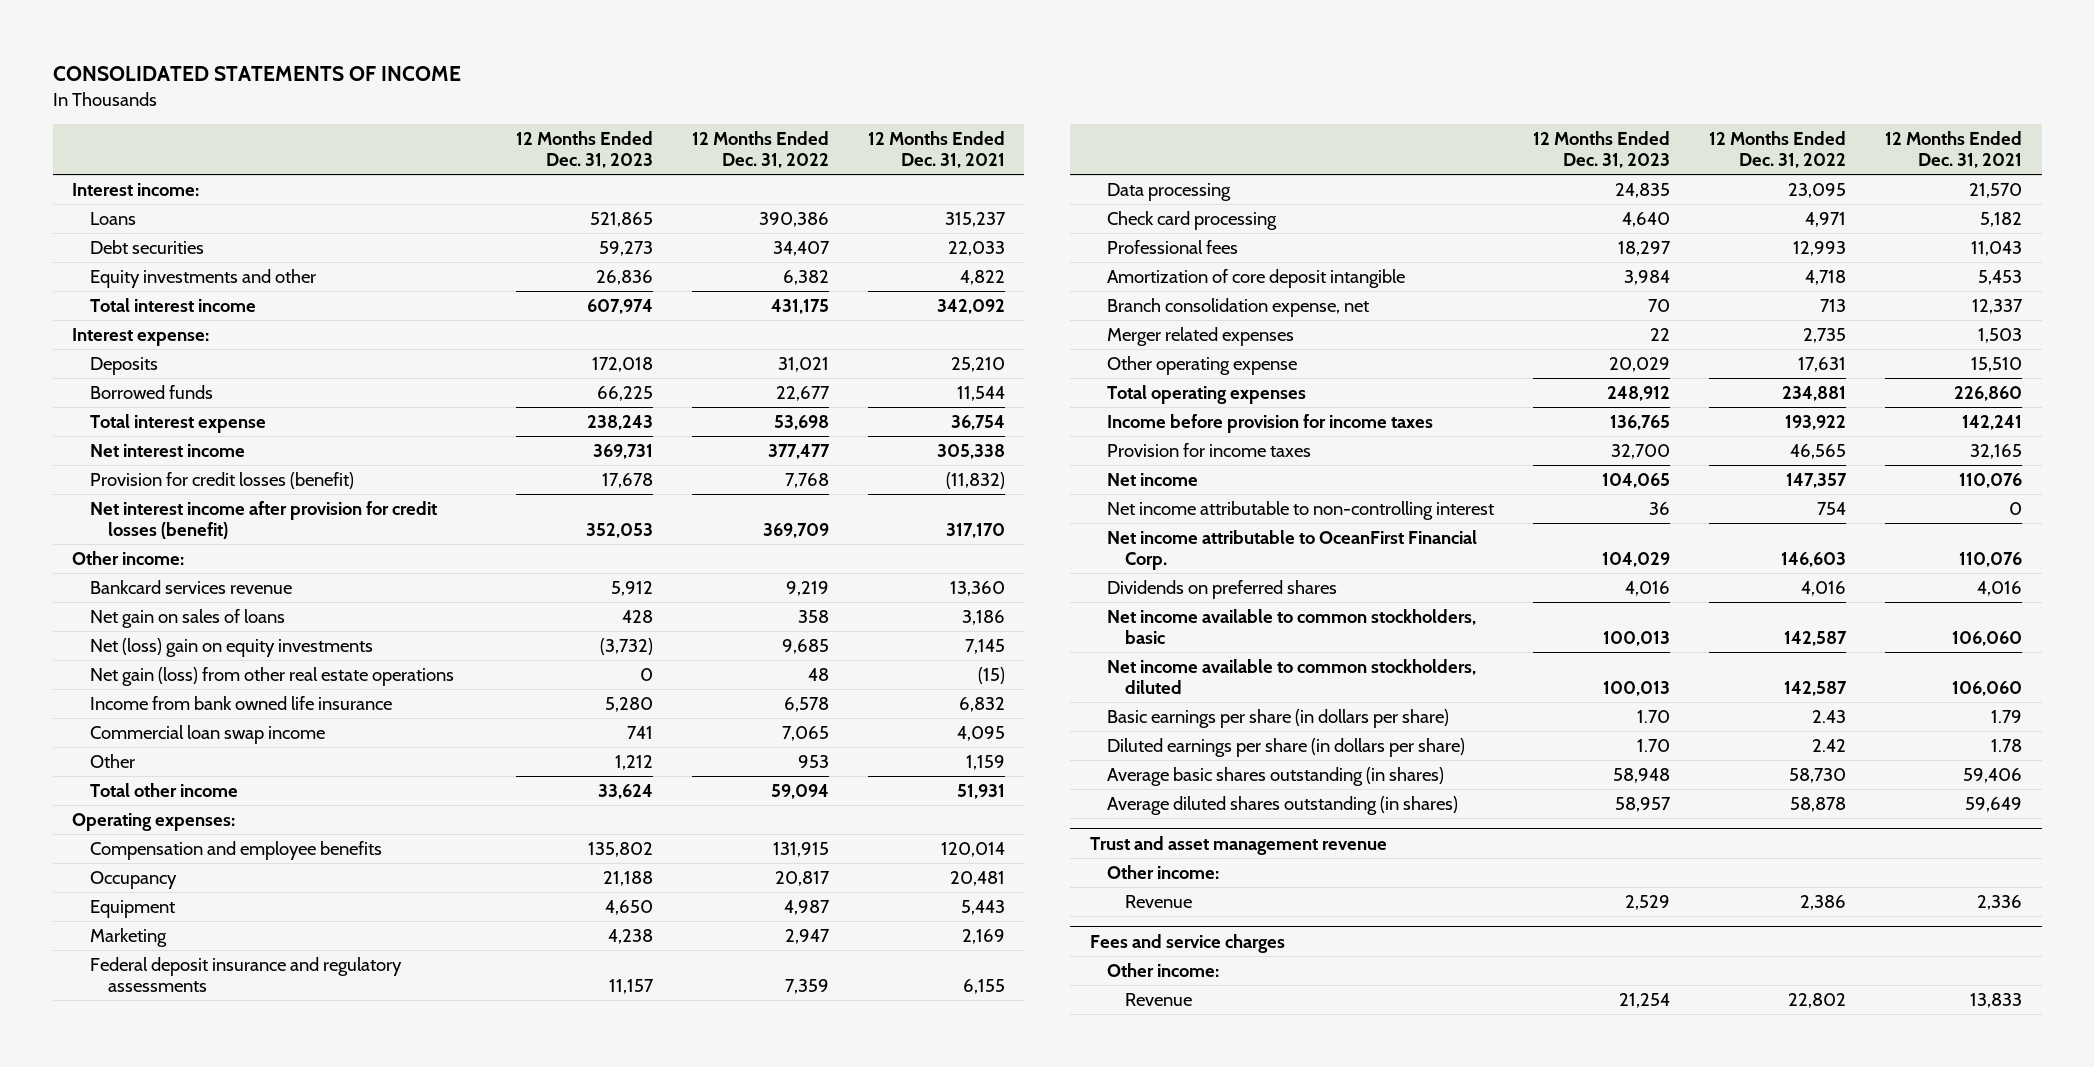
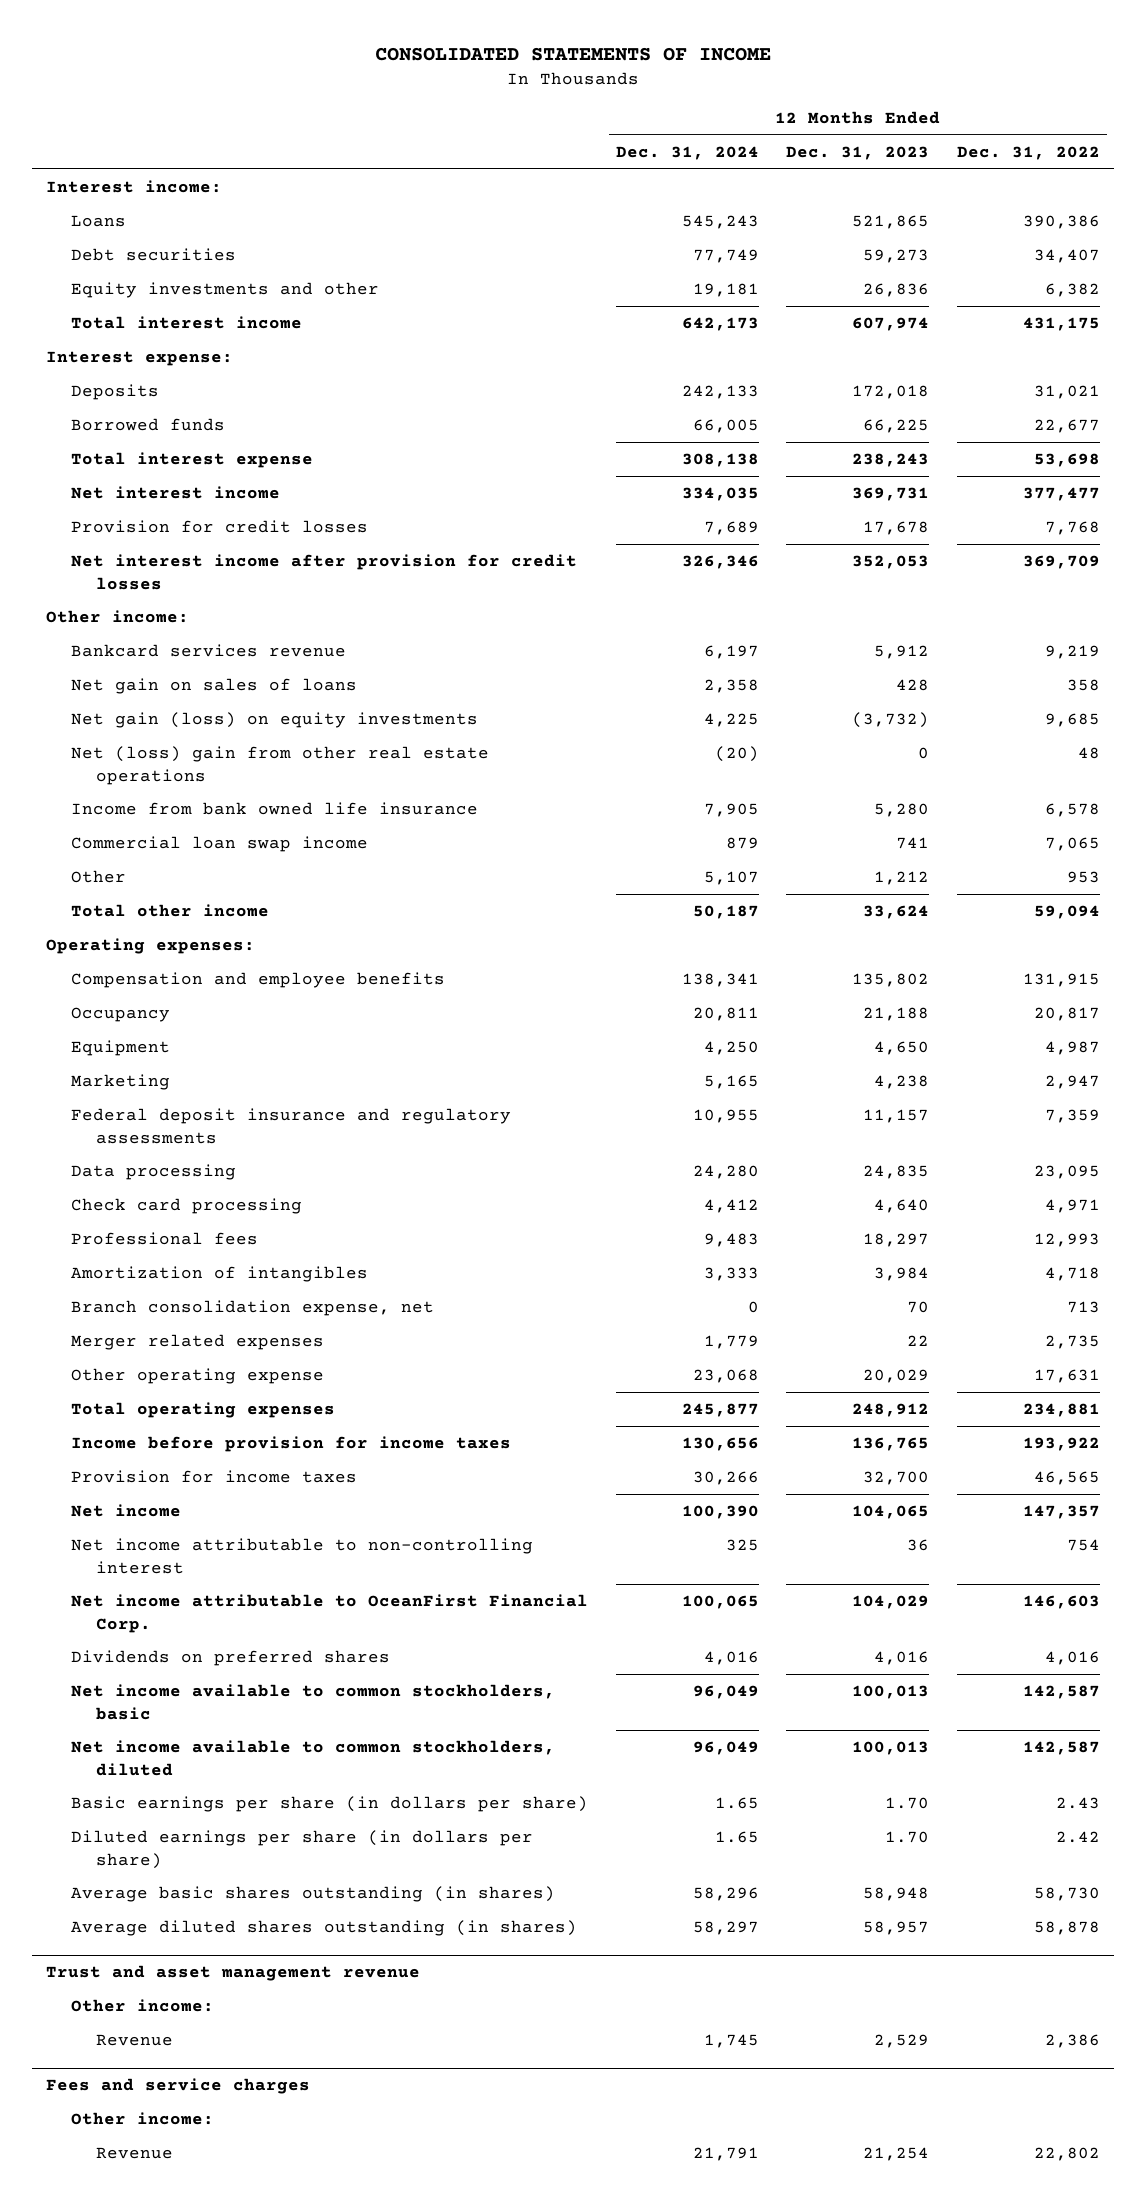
[867,131,1005,169] 12 Months Ended Dec. 31, 2021 -> none
none -> [615,145,759,160] Dec. 31, 2024
[89,472,354,490] Provision for credit losses (benefit) -> [70,520,368,534] Provision for credit losses
[89,501,437,540] Net interest income after provision for credit losses (benefit) -> [70,554,577,590] Net interest income after provision for credit losses
[89,638,373,658] Net (loss) gain on equity investments -> [70,712,478,729] Net gain (loss) on equity investments
[89,667,454,687] Net gain (loss) from other real estate operations -> [70,746,489,785] Net (loss) gain from other real estate operations
[1107,269,1406,289] Amortization of core deposit intangible -> [70,1266,368,1283] Amortization of intangibles

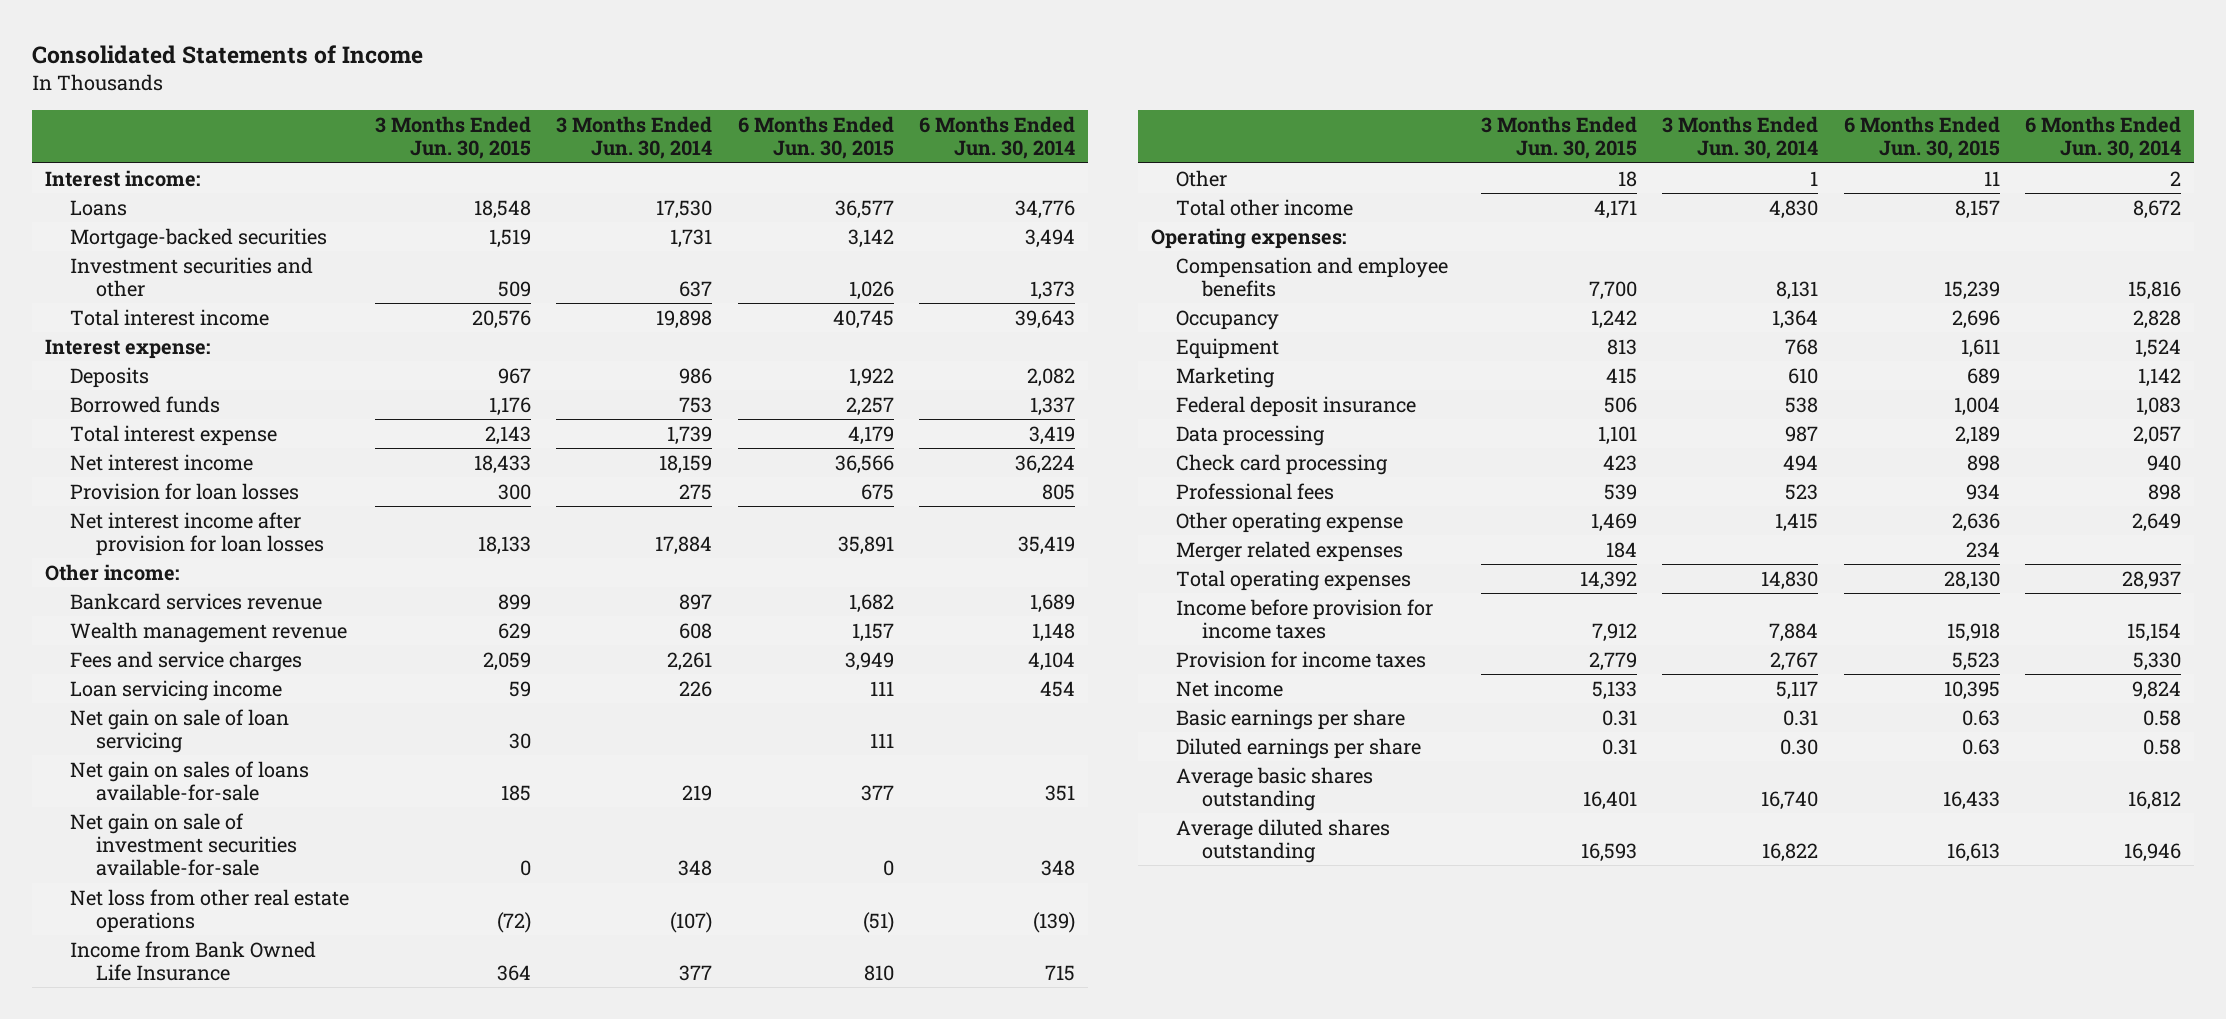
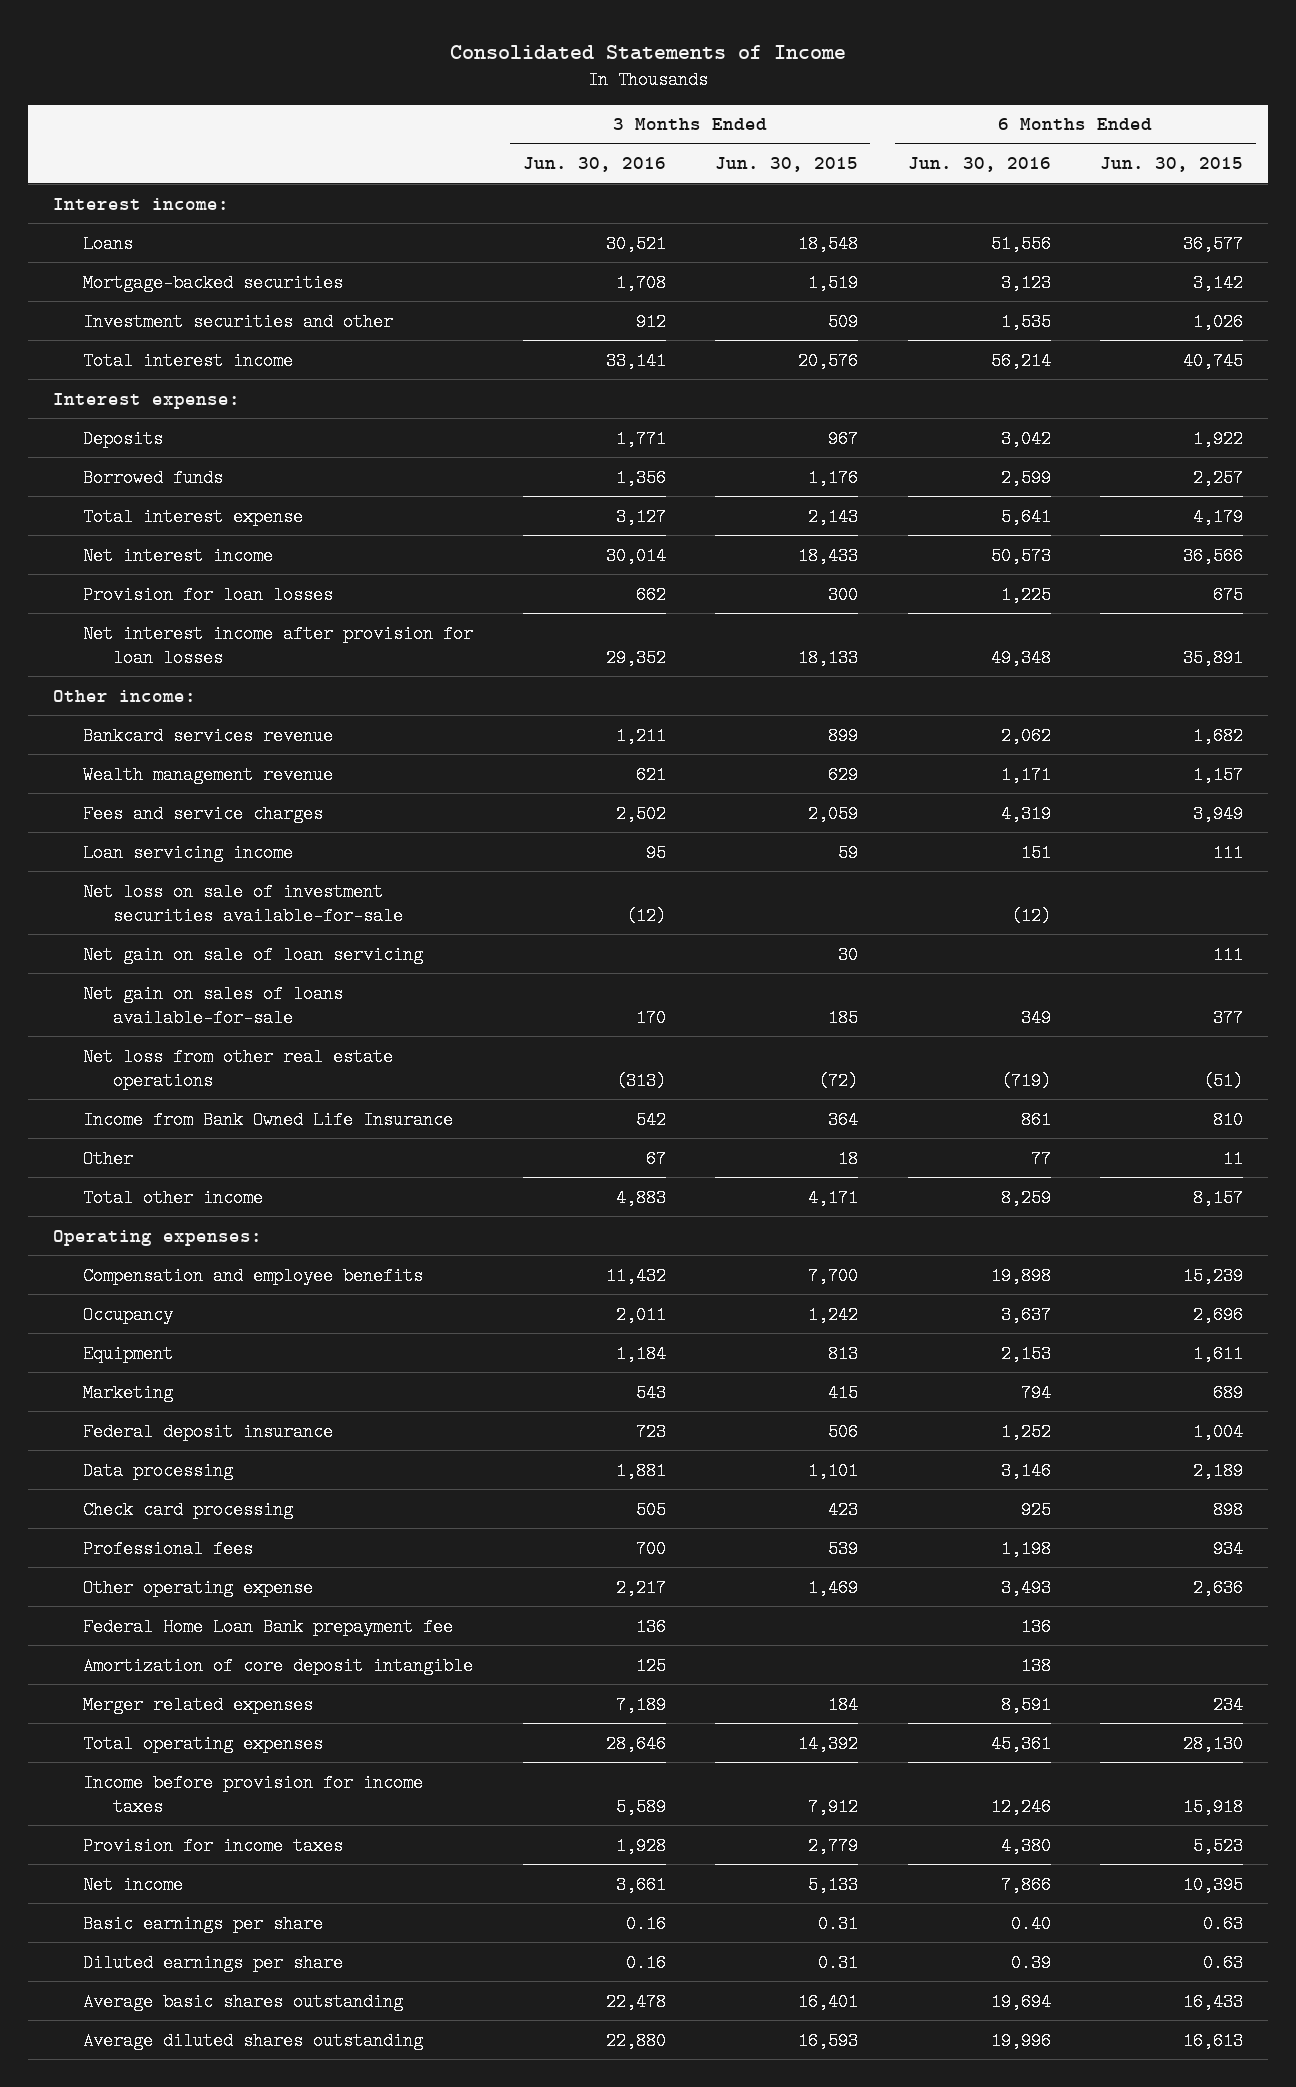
[556,116,713,160] 3 Months Ended Jun. 30, 2014 -> none
[919,116,1076,160] 6 Months Ended Jun. 30, 2014 -> none
none -> [522,157,666,173] Jun. 30, 2016
none -> [907,157,1051,173] Jun. 30, 2016
none -> [83,882,403,925] Net loss on sale of investment securities available-for-sale
[70,812,297,877] Net gain on sale of investment securities available-for-sale -> none
none -> [83,1617,454,1636] Federal Home Loan Bank prepayment fee
none -> [83,1656,474,1675] Amortization of core deposit intangible

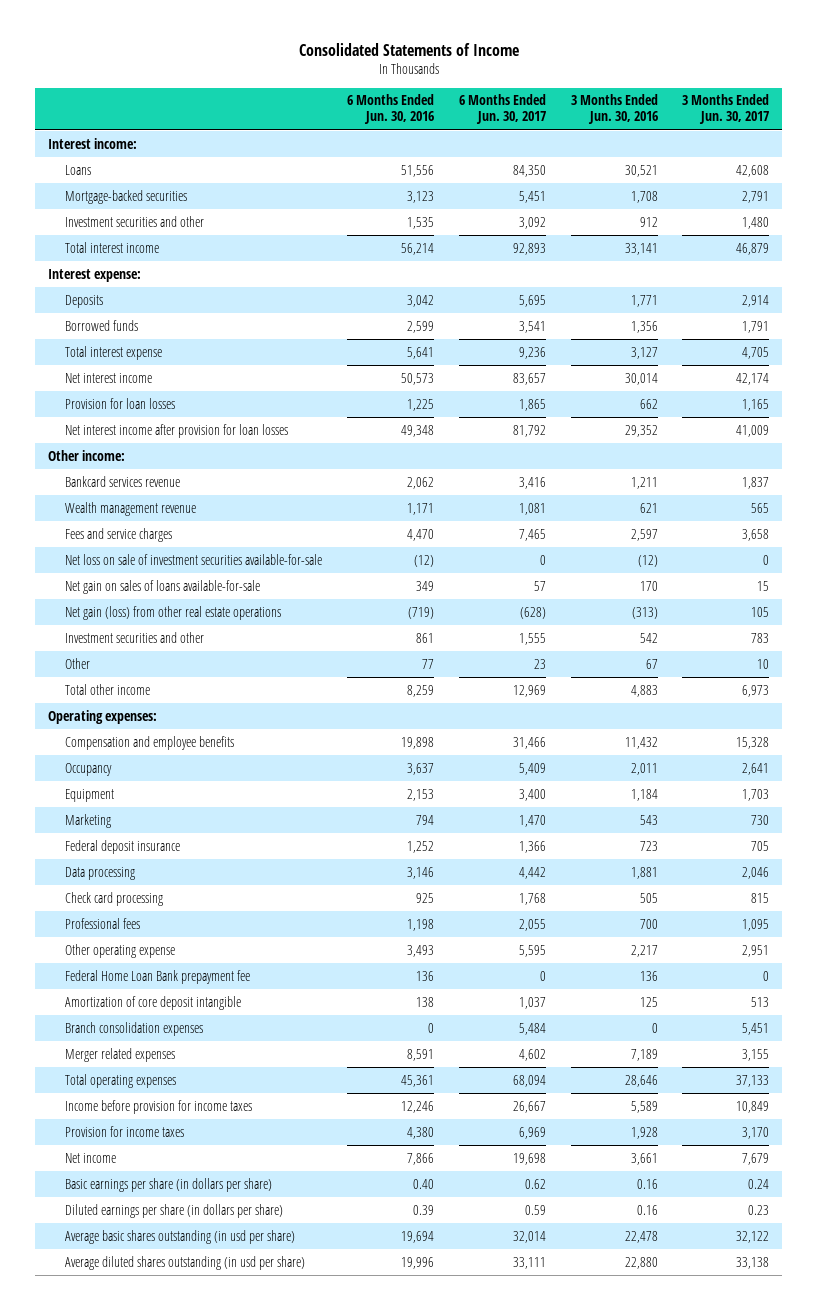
[715,157,859,173] Jun. 30, 2015 -> none
[1100,157,1244,173] Jun. 30, 2015 -> none
none -> [458,94,546,125] 6 Months Ended Jun. 30, 2017
none -> [682,94,770,125] 3 Months Ended Jun. 30, 2017
[83,843,294,862] Loan servicing income -> none
[615,804,666,823] 2,502 -> [630,528,658,541] 2,597
[1000,804,1051,823] 4,319 -> [407,528,435,541] 4,470
[83,945,424,964] Net gain on sale of loan servicing -> none
[83,1047,394,1090] Net loss from other real estate operations -> [65,605,282,620] Net gain (loss) from other real estate operations
[83,1110,454,1129] Income from Bank Owned Life Insurance -> [65,631,205,643] Investment securities and other
none -> [65,1021,204,1036] Branch consolidation expenses
[83,1914,324,1933] Basic earnings per share -> [65,1177,273,1192] Basic earnings per share (in dollars per share)
[83,1953,344,1972] Diluted earnings per share -> [65,1203,284,1218] Diluted earnings per share (in dollars per share)
[83,1992,404,2011] Average basic shares outstanding -> [65,1229,296,1244] Average basic shares outstanding (in usd per share)
[83,2031,424,2050] Average diluted shares outstanding -> [65,1255,306,1270] Average diluted shares outstanding (in usd per share)

